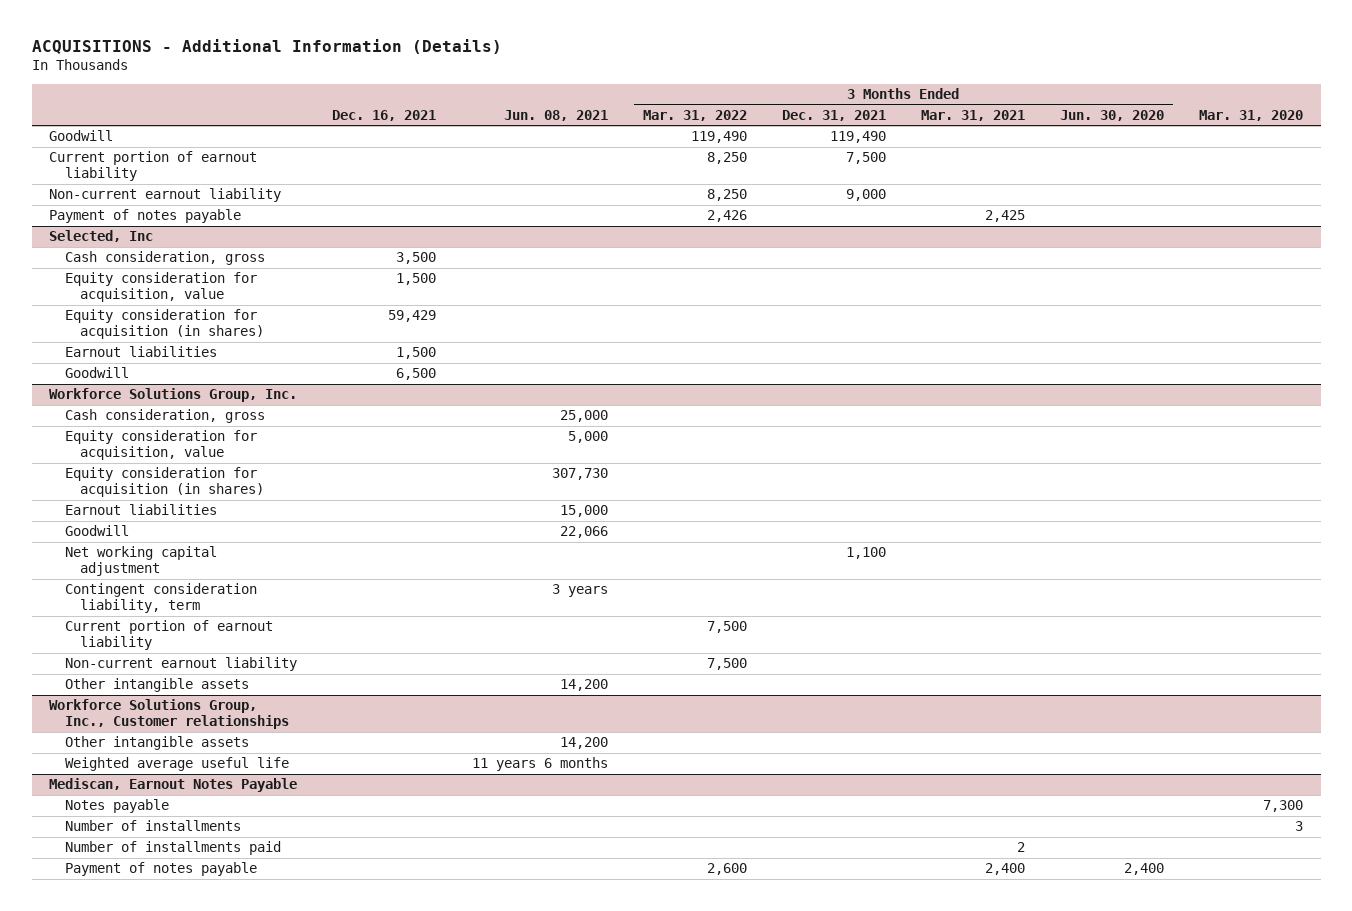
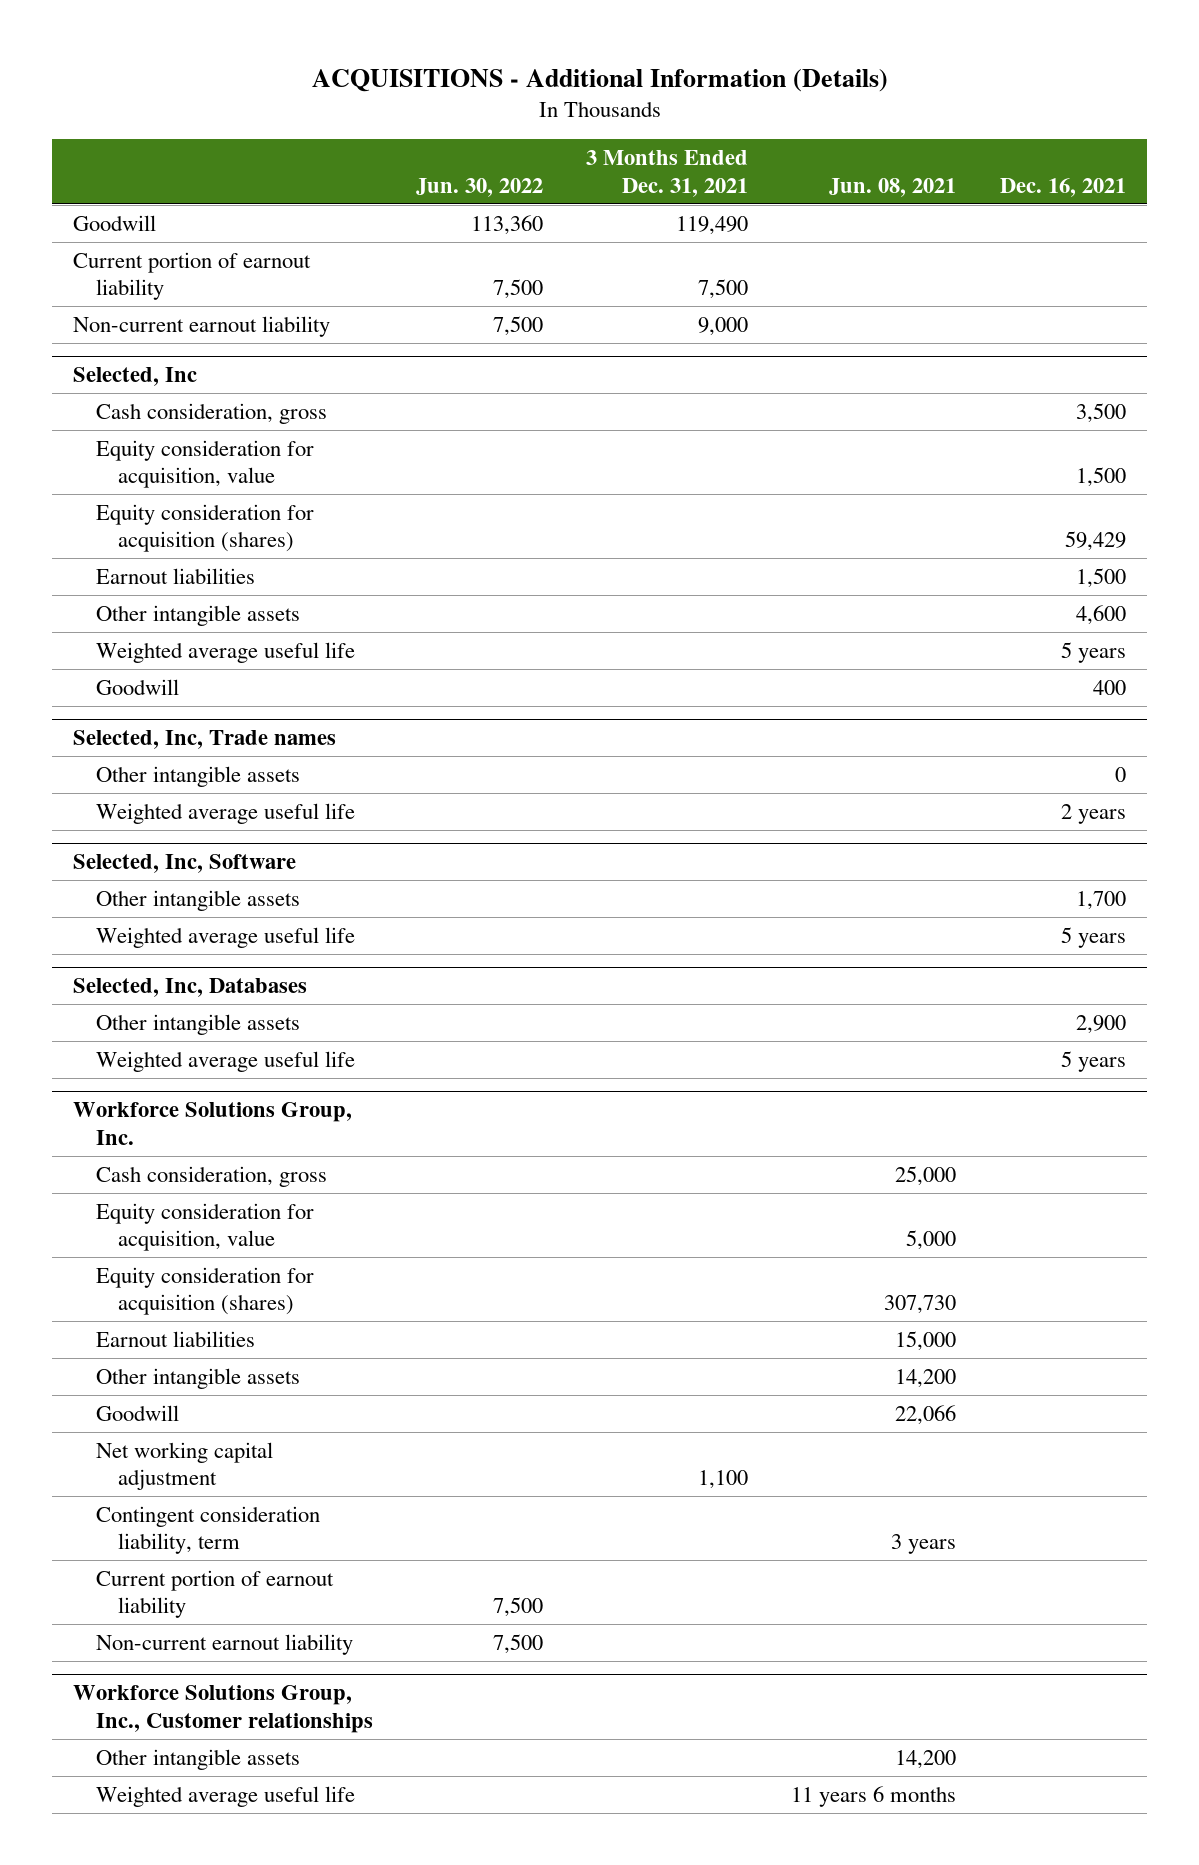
[642,109,747,121] Mar. 31, 2022 -> none
[920,109,1025,121] Mar. 31, 2021 -> none
[1060,109,1165,121] Jun. 30, 2020 -> none
[1199,109,1304,121] Mar. 31, 2020 -> none
none -> [415,177,543,197] Jun. 30, 2022
[49,209,242,224] Payment of notes payable -> none
[64,309,264,339] Equity consideration for acquisition (in shares) -> [95,503,314,553] Equity consideration for acquisition (shares)
none -> [95,604,300,626] Other intangible assets
none -> [95,641,355,663] Weighted average useful life
[396,368,437,381] 6,500 -> [1092,679,1126,695] 400
none -> [73,730,337,750] Selected, Inc, Trade names
none -> [95,765,300,787] Other intangible assets
none -> [95,802,355,824] Weighted average useful life
none -> [73,854,297,874] Selected, Inc, Software
none -> [95,889,300,911] Other intangible assets
none -> [95,926,355,948] Weighted average useful life
none -> [73,978,308,998] Selected, Inc, Databases
none -> [95,1013,300,1035] Other intangible assets
none -> [95,1050,355,1072] Weighted average useful life
[64,467,264,497] Equity consideration for acquisition (in shares) -> [95,1266,314,1316] Equity consideration for acquisition (shares)
[64,678,249,693] Other intangible assets -> [95,1367,300,1389] Other intangible assets
[49,778,298,793] Mediscan, Earnout Notes Payable -> none
[64,799,169,814] Notes payable -> none
[64,820,241,832] Number of installments -> none
[64,841,281,856] Number of installments paid -> none
[64,862,257,877] Payment of notes payable -> none

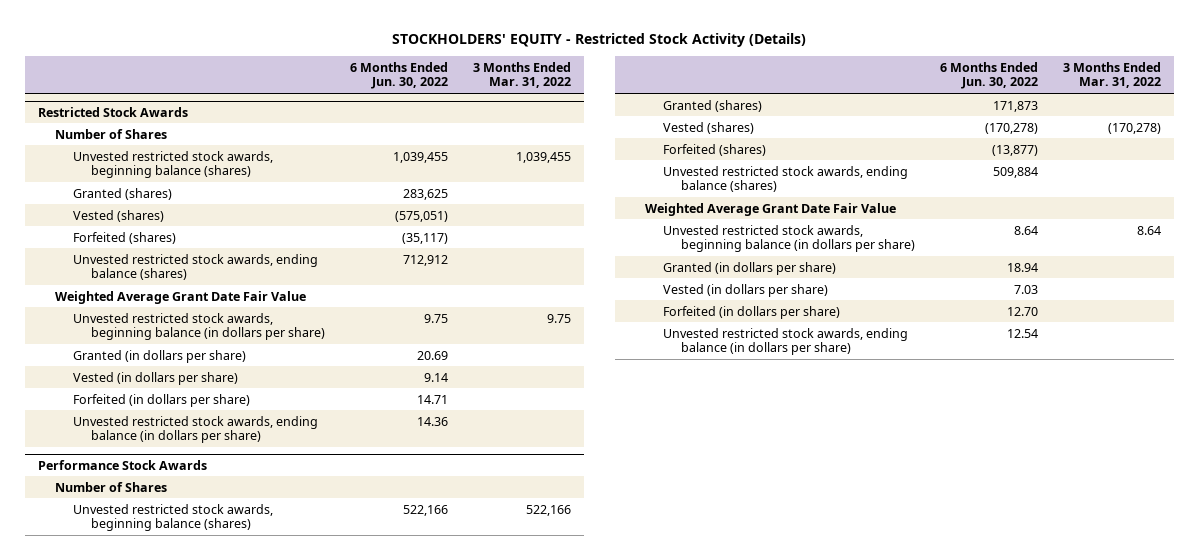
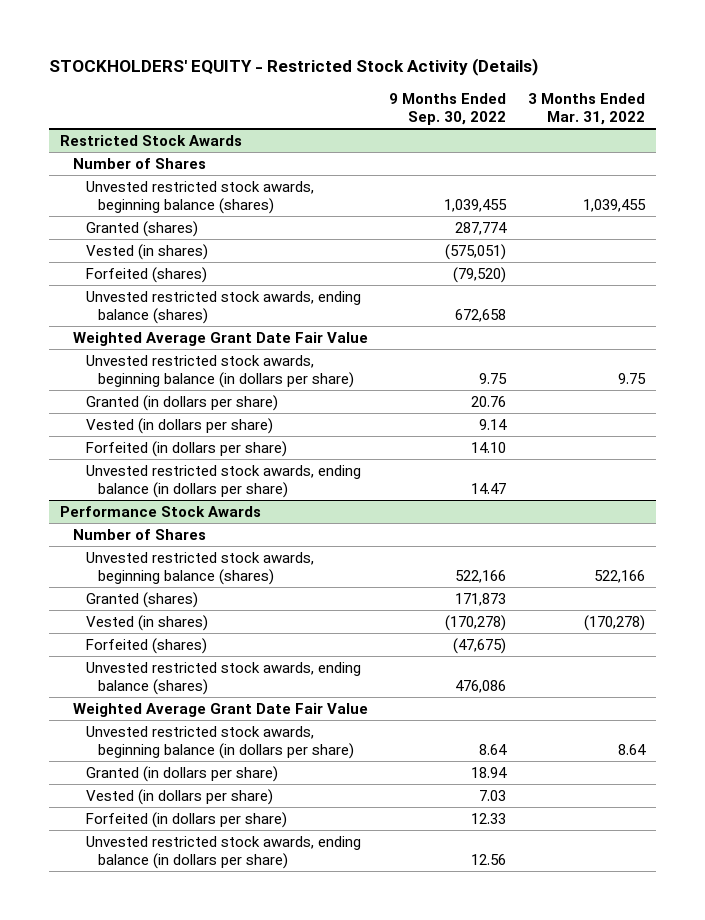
[350,61,449,90] 6 Months Ended Jun. 30, 2022 -> none
none -> [389,92,507,126] 9 Months Ended Sep. 30, 2022
[73,209,165,222] Vested (shares) -> [85,243,208,260] Vested (in shares)
[662,121,754,134] Vested (shares) -> [85,614,208,631] Vested (in shares)

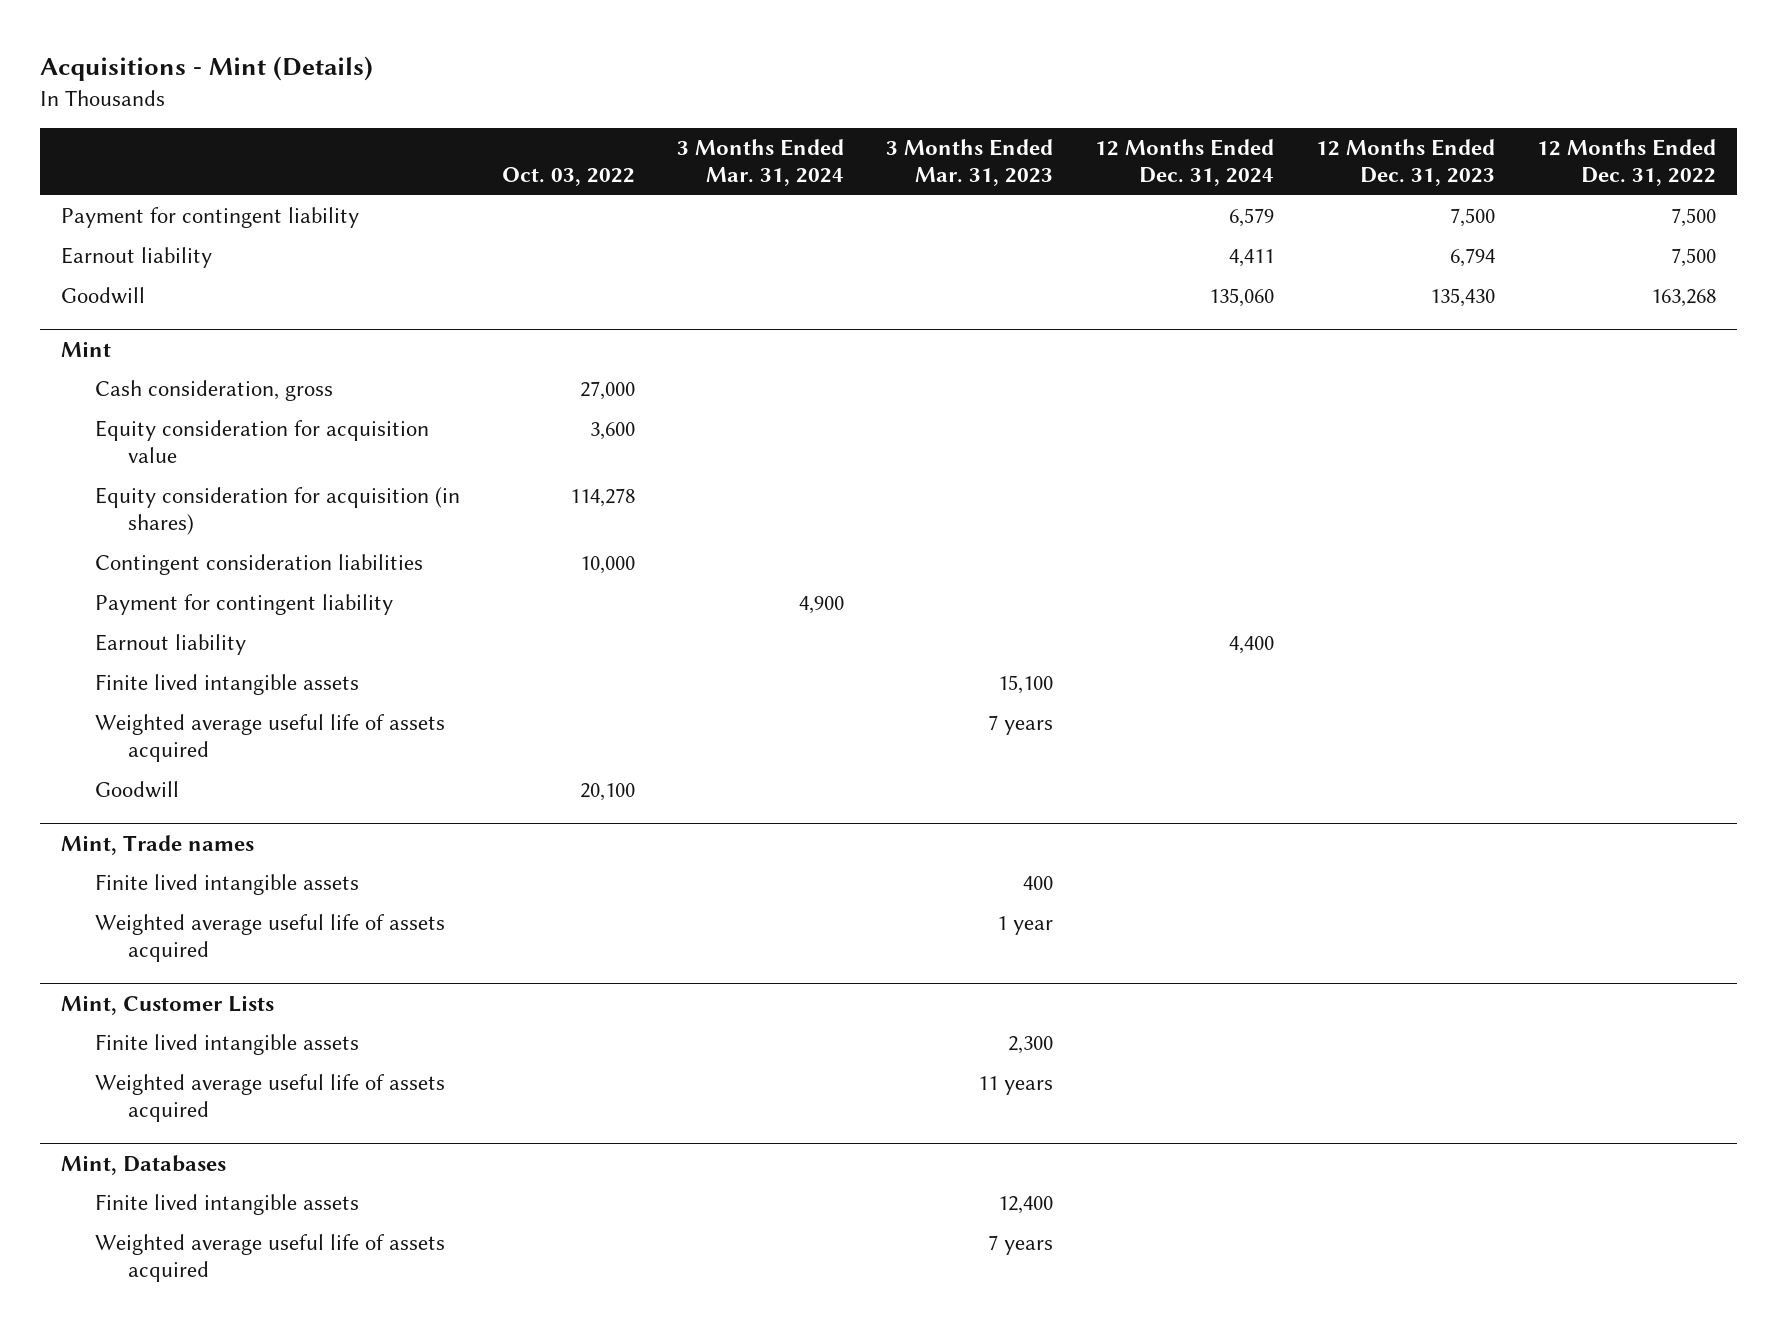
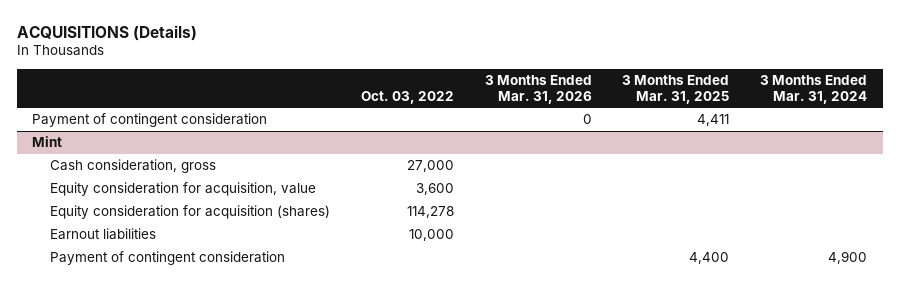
[39,56,373,82] Acquisitions - Mint (Details) -> [16,24,197,41] ACQUISITIONS (Details)
[885,139,1053,187] 3 Months Ended Mar. 31, 2023 -> none
[1094,139,1274,187] 12 Months Ended Dec. 31, 2024 -> none
[1315,139,1495,187] 12 Months Ended Dec. 31, 2023 -> none
[1536,139,1716,187] 12 Months Ended Dec. 31, 2022 -> none
none -> [484,74,592,105] 3 Months Ended Mar. 31, 2026
none -> [622,74,730,105] 3 Months Ended Mar. 31, 2025
[60,247,212,269] Earnout liability -> none
[60,287,145,305] Goodwill -> none
[60,207,359,229] Payment for contingent liability -> [32,113,268,128] Payment of contingent consideration
[94,634,246,656] Earnout liability -> none
[94,674,359,696] Finite lived intangible assets -> none
[94,714,445,763] Weighted average useful life of assets acquired -> none
[94,781,179,799] Goodwill -> none
[60,834,254,855] Mint, Trade names -> none
[94,874,359,896] Finite lived intangible assets -> none
[94,914,445,963] Weighted average useful life of assets acquired -> none
[60,994,274,1015] Mint, Customer Lists -> none
[94,1034,359,1056] Finite lived intangible assets -> none
[94,1074,445,1123] Weighted average useful life of assets acquired -> none
[60,1154,226,1175] Mint, Databases -> none
[94,1194,359,1216] Finite lived intangible assets -> none
[94,1234,445,1283] Weighted average useful life of assets acquired -> none
[94,420,429,464] Equity consideration for acquisition value -> [49,182,316,197] Equity consideration for acquisition, value
[94,487,460,536] Equity consideration for acquisition (in shares) -> [49,205,330,220] Equity consideration for acquisition (shares)
[94,554,423,576] Contingent consideration liabilities -> [49,228,156,241] Earnout liabilities
[94,594,393,616] Payment for contingent liability -> [49,251,285,266] Payment of contingent consideration

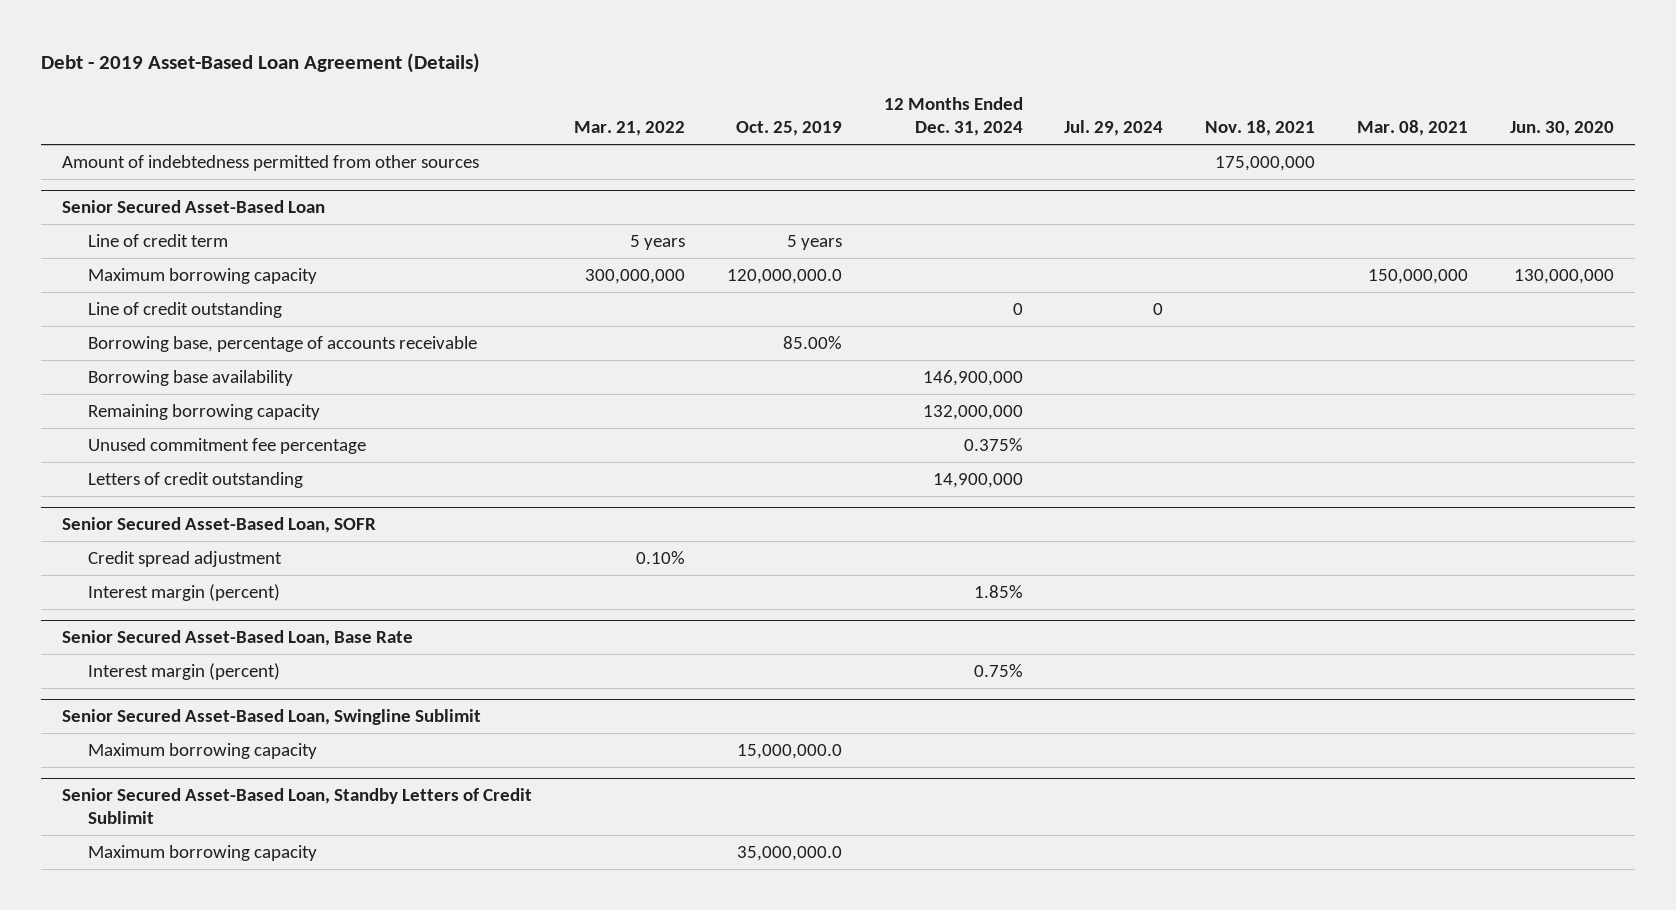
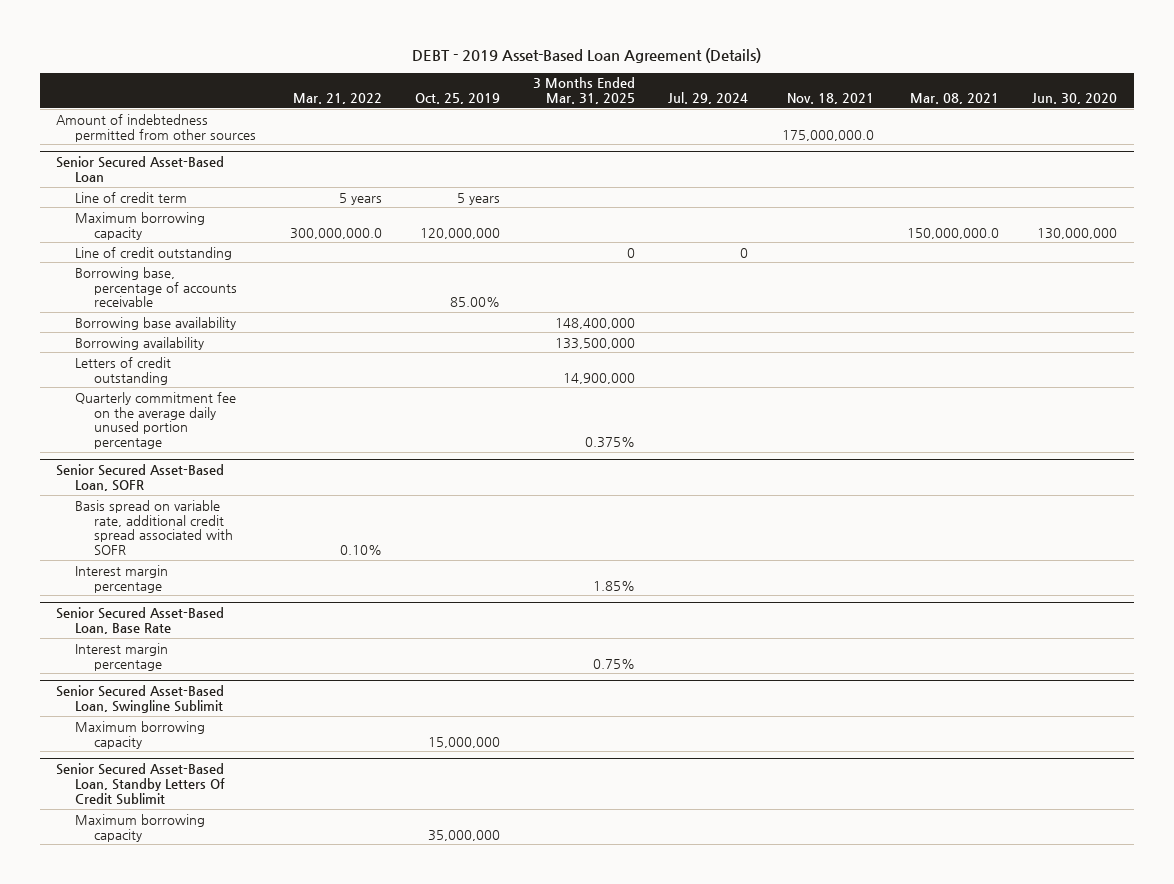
[40,53,480,74] Debt - 2019 Asset-Based Loan Agreement (Details) -> [411,47,761,63] DEBT - 2019 Asset-Based Loan Agreement (Details)
[883,97,1023,137] 12 Months Ended Dec. 31, 2024 -> none
none -> [533,77,636,105] 3 Months Ended Mar. 31, 2025
[1215,155,1316,171] 175,000,000 -> [781,129,874,141] 175,000,000.0
[584,268,685,284] 300,000,000 -> [289,227,382,239] 300,000,000.0
[726,268,842,284] 120,000,000.0 -> [419,227,500,239] 120,000,000
[1368,268,1469,284] 150,000,000 -> [906,227,999,239] 150,000,000.0
[87,437,366,454] Unused commitment fee percentage -> none
[87,403,320,420] Remaining borrowing capacity -> [75,336,205,350] Borrowing availability
none -> [75,391,237,450] Quarterly commitment fee on the average daily unused portion percentage
[87,550,282,567] Credit spread adjustment -> [75,499,233,556] Basis spread on variable rate, additional credit spread associated with SOFR
[87,583,280,601] Interest margin (percent) -> [75,564,169,593] Interest margin percentage
[87,662,280,680] Interest margin (percent) -> [75,642,169,671] Interest margin percentage
[736,743,842,759] 15,000,000.0 -> [427,736,500,748] 15,000,000
[61,788,532,824] Senior Secured Asset-Based Loan, Standby Letters of Credit Sublimit -> [56,763,226,805] Senior Secured Asset-Based Loan, Standby Letters Of Credit Sublimit
[736,845,842,861] 35,000,000.0 -> [427,829,500,841] 35,000,000

